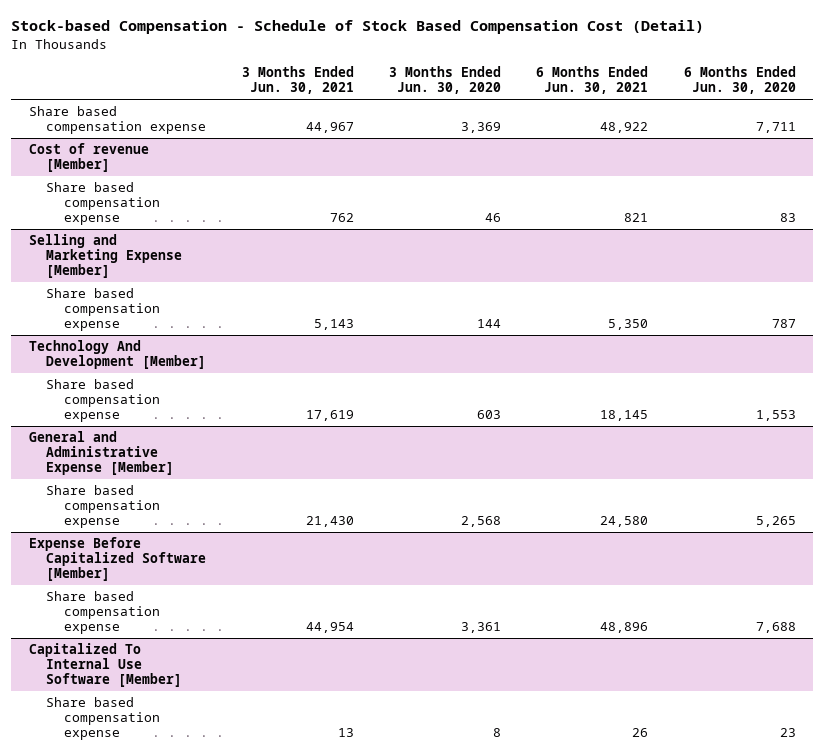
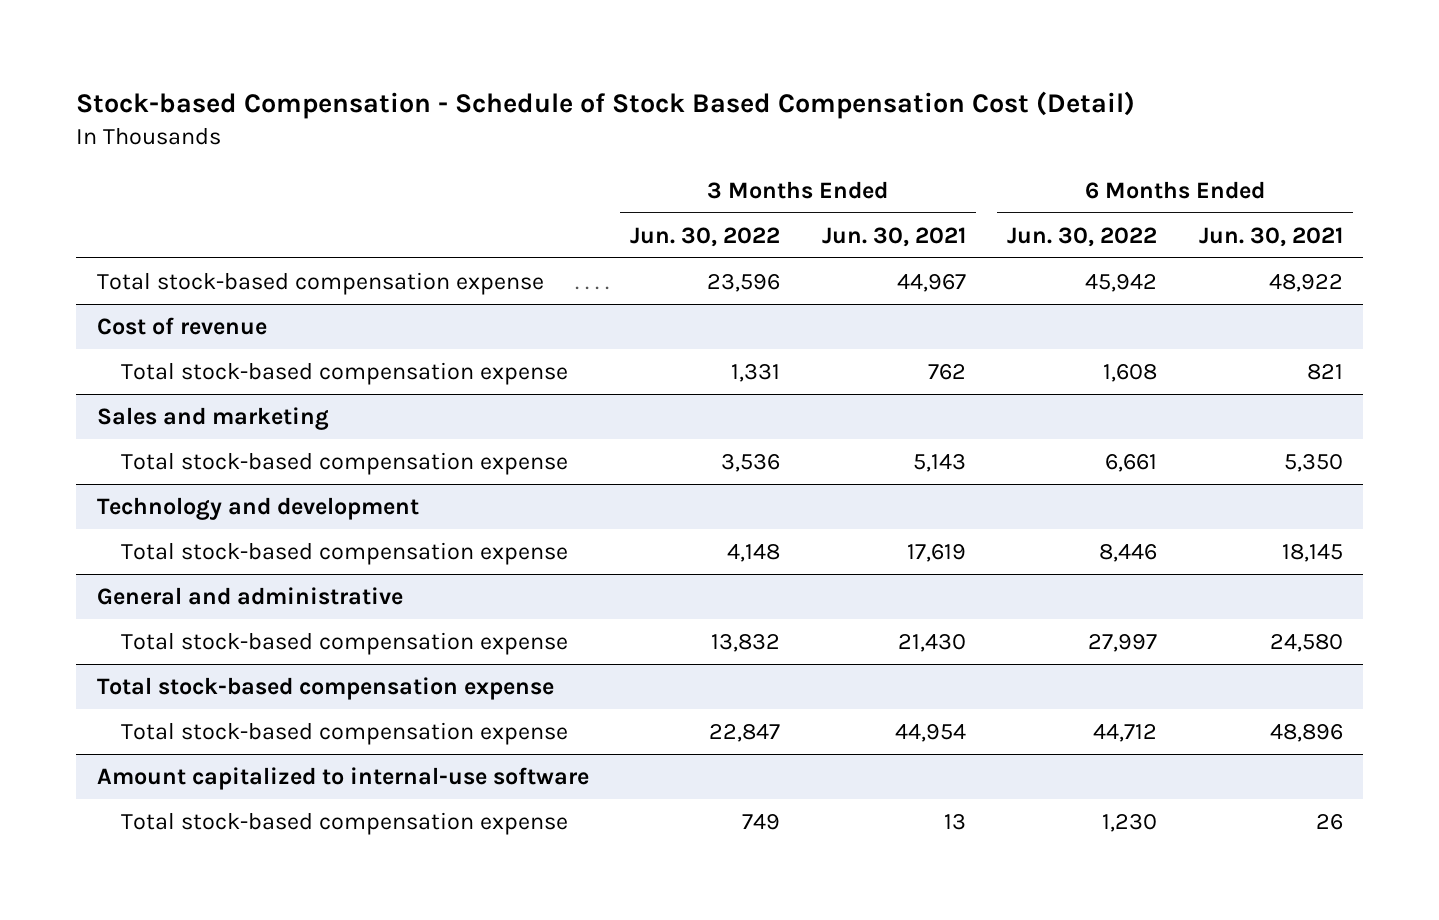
[388,66,501,95] 3 Months Ended Jun. 30, 2020 -> none
[683,66,796,95] 6 Months Ended Jun. 30, 2020 -> none
none -> [630,226,781,247] Jun. 30, 2022
none -> [1007,226,1158,247] Jun. 30, 2022
[28,106,207,135] Share based compensation expense -> [96,271,544,295] Total stock-based compensation expense
[28,143,149,173] Cost of revenue [Member] -> [96,316,267,335] Cost of revenue
[46,182,160,226] Share based compensation expense -> [120,361,568,385] Total stock-based compensation expense
[28,234,183,279] Selling and Marketing Expense [Member] -> [96,406,329,430] Sales and marketing
[46,288,160,332] Share based compensation expense -> [120,451,568,475] Total stock-based compensation expense
[28,340,207,370] Technology And Development [Member] -> [96,496,419,520] Technology and development
[46,379,160,423] Share based compensation expense -> [120,541,568,565] Total stock-based compensation expense
[28,431,175,476] General and Administrative Expense [Member] -> [96,586,403,605] General and administrative
[46,485,160,529] Share based compensation expense -> [120,631,568,655] Total stock-based compensation expense
[28,537,207,582] Expense Before Capitalized Software [Member] -> [96,676,554,700] Total stock-based compensation expense
[46,591,160,635] Share based compensation expense -> [120,721,568,745] Total stock-based compensation expense
[28,643,183,688] Capitalized To Internal Use Software [Member] -> [96,766,589,790] Amount capitalized to internal-use software
[46,697,160,741] Share based compensation expense -> [120,811,568,835] Total stock-based compensation expense

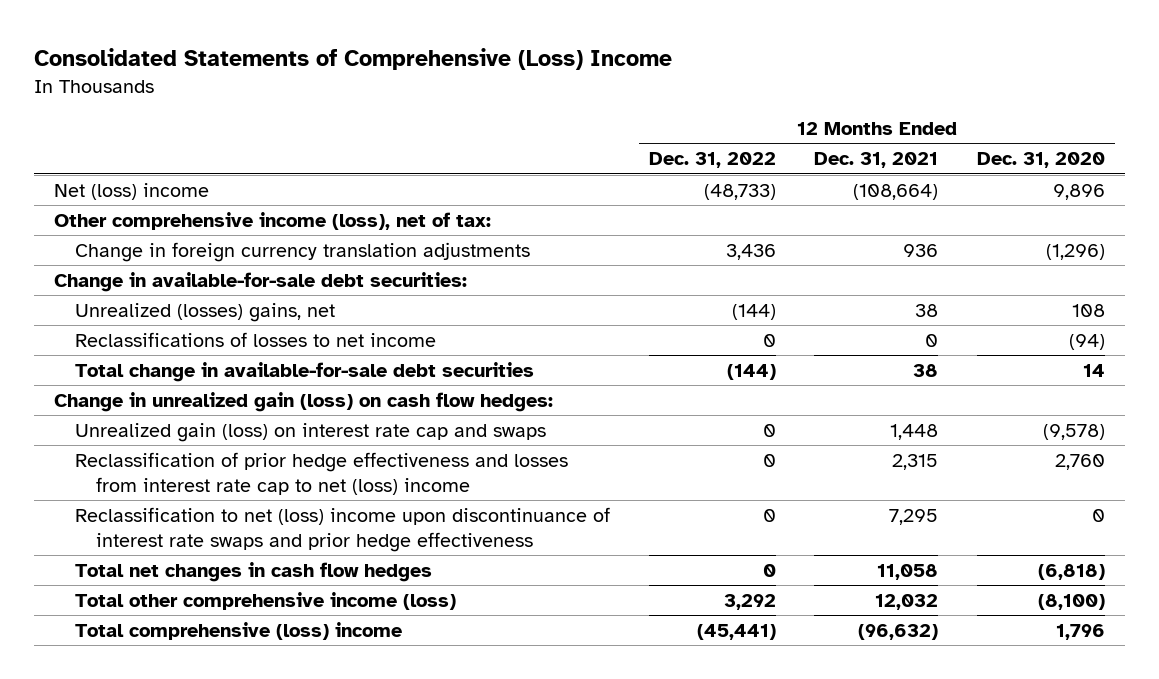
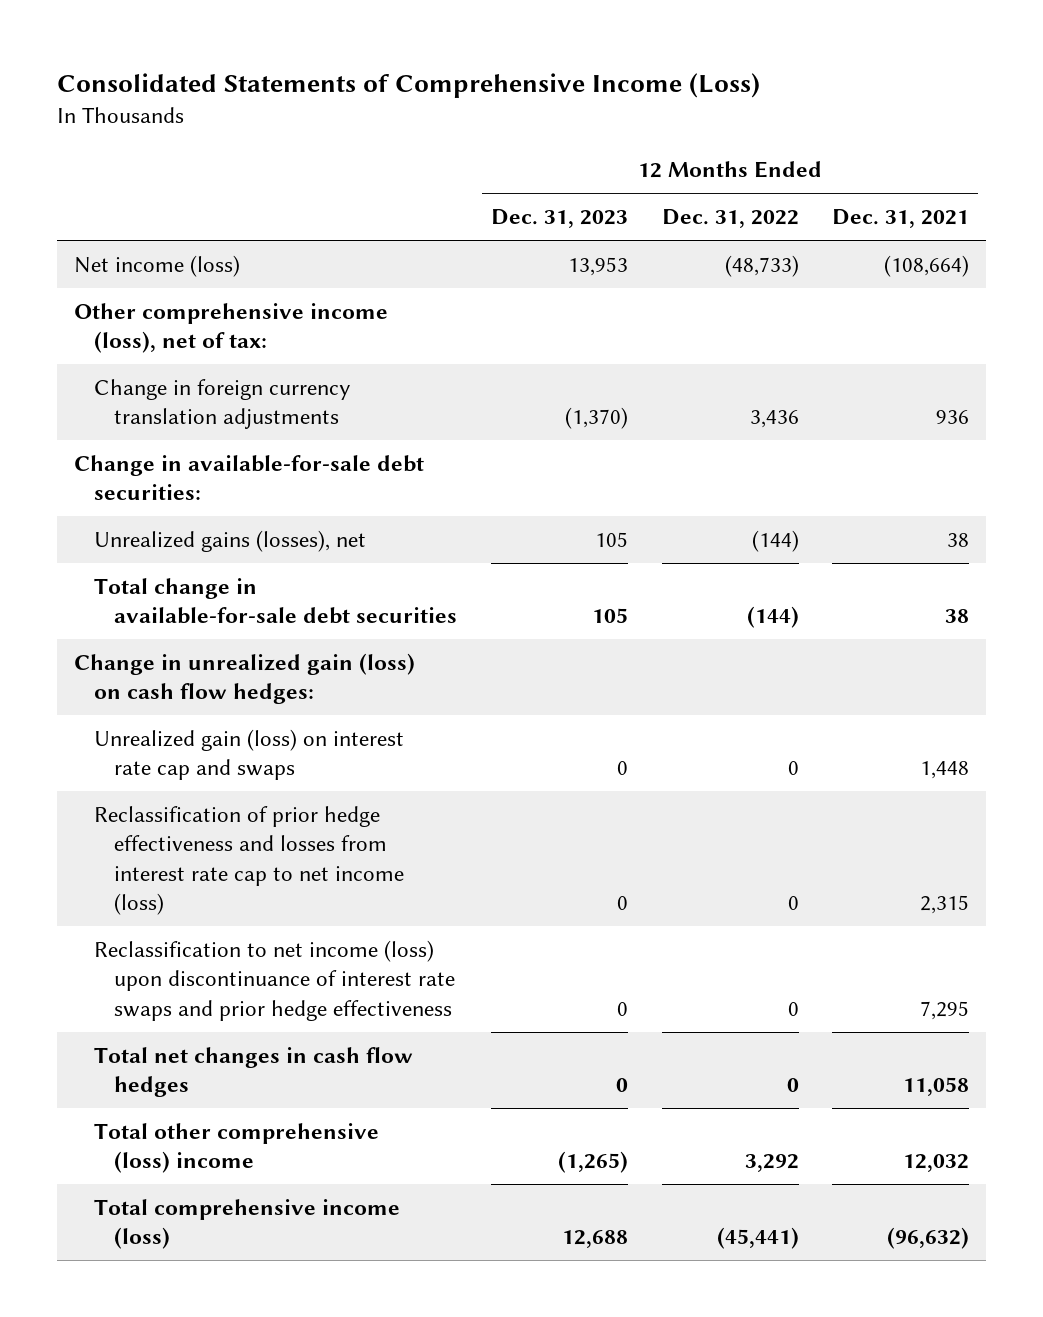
[34,47,673,70] Consolidated Statements of Comprehensive (Loss) Income -> [56,73,760,99] Consolidated Statements of Comprehensive Income (Loss)
[977,152,1106,169] Dec. 31, 2020 -> none
none -> [490,209,628,229] Dec. 31, 2023
[53,182,209,200] Net (loss) income -> [73,255,240,278] Net income (loss)
[74,331,436,347] Reclassifications of losses to net income -> none
[74,302,335,322] Unrealized (losses) gains, net -> [93,530,366,553] Unrealized gains (losses), net
[74,451,568,495] Reclassification of prior hedge effectiveness and losses from interest rate cap to net (loss) income -> [93,806,405,915] Reclassification of prior hedge effectiveness and losses from interest rate cap to net income (loss)
[74,506,610,552] Reclassification to net (loss) income upon discontinuance of interest rate swaps and prior hedge effectiveness -> [93,940,456,1021] Reclassification to net income (loss) upon discontinuance of interest rate swaps and prior hedge effectiveness
[74,591,456,610] Total other comprehensive income (loss) -> [93,1123,379,1174] Total other comprehensive (loss) income
[74,621,402,640] Total comprehensive (loss) income -> [93,1199,400,1250] Total comprehensive income (loss)

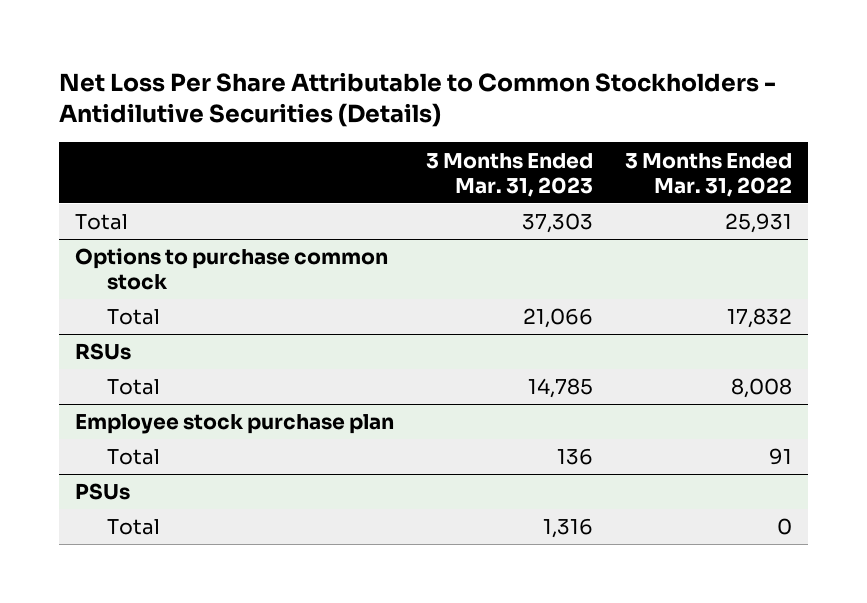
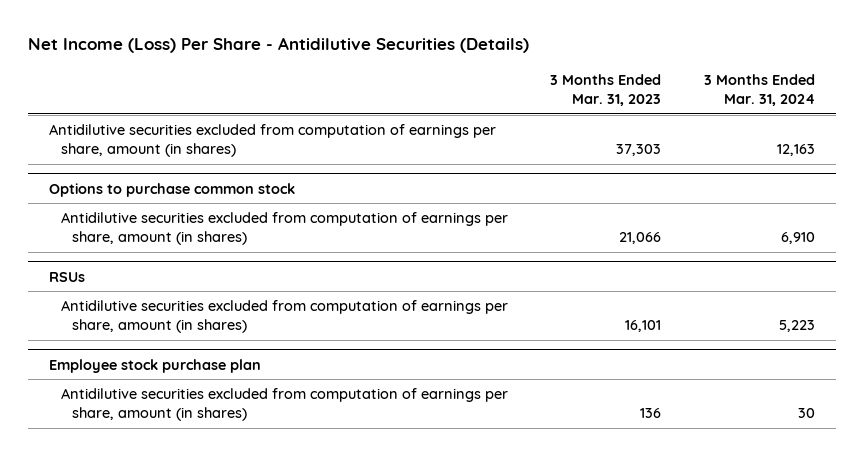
[58,71,776,128] Net Loss Per Share Attributable to Common Stockholders - Antidilutive Securities (Details) -> [27,37,529,54] Net Income (Loss) Per Share - Antidilutive Securities (Details)
[625,152,793,197] 3 Months Ended Mar. 31, 2022 -> none
none -> [703,74,815,107] 3 Months Ended Mar. 31, 2024
[75,214,129,231] Total -> [49,124,497,158] Antidilutive securities excluded from computation of earnings per share, amount (in shares)
[107,309,161,326] Total -> [60,212,508,246] Antidilutive securities excluded from computation of earnings per share, amount (in shares)
[107,379,161,396] Total -> none
none -> [60,300,508,334] Antidilutive securities excluded from computation of earnings per share, amount (in shares)
[75,483,131,501] PSUs -> none
[107,519,161,536] Total -> none
[107,449,161,466] Total -> [60,388,508,422] Antidilutive securities excluded from computation of earnings per share, amount (in shares)

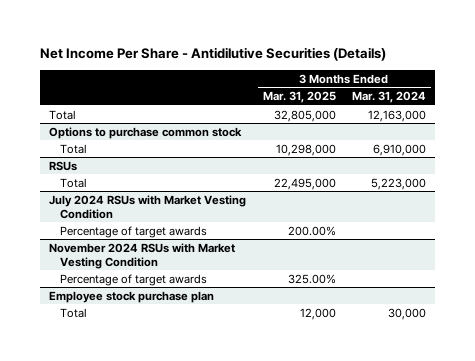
[27,37,529,54] Net Income (Loss) Per Share - Antidilutive Securities (Details) -> [40,47,387,62] Net Income Per Share - Antidilutive Securities (Details)
[550,74,662,107] 3 Months Ended Mar. 31, 2023 -> none
none -> [262,91,336,104] Mar. 31, 2025
[49,124,497,158] Antidilutive securities excluded from computation of earnings per share, amount (in shares) -> none
none -> [48,109,76,120] Total
[60,212,508,246] Antidilutive securities excluded from computation of earnings per share, amount (in shares) -> none
none -> [59,143,87,154] Total
[60,300,508,334] Antidilutive securities excluded from computation of earnings per share, amount (in shares) -> none
none -> [59,177,87,188] Total
none -> [48,194,246,219] July 2024 RSUs with Market Vesting Condition
none -> [59,225,207,238] Percentage of target awards
none -> [48,242,235,269] November 2024 RSUs with Market Vesting Condition
none -> [59,273,207,286] Percentage of target awards
[60,388,508,422] Antidilutive securities excluded from computation of earnings per share, amount (in shares) -> none
none -> [59,307,87,318] Total

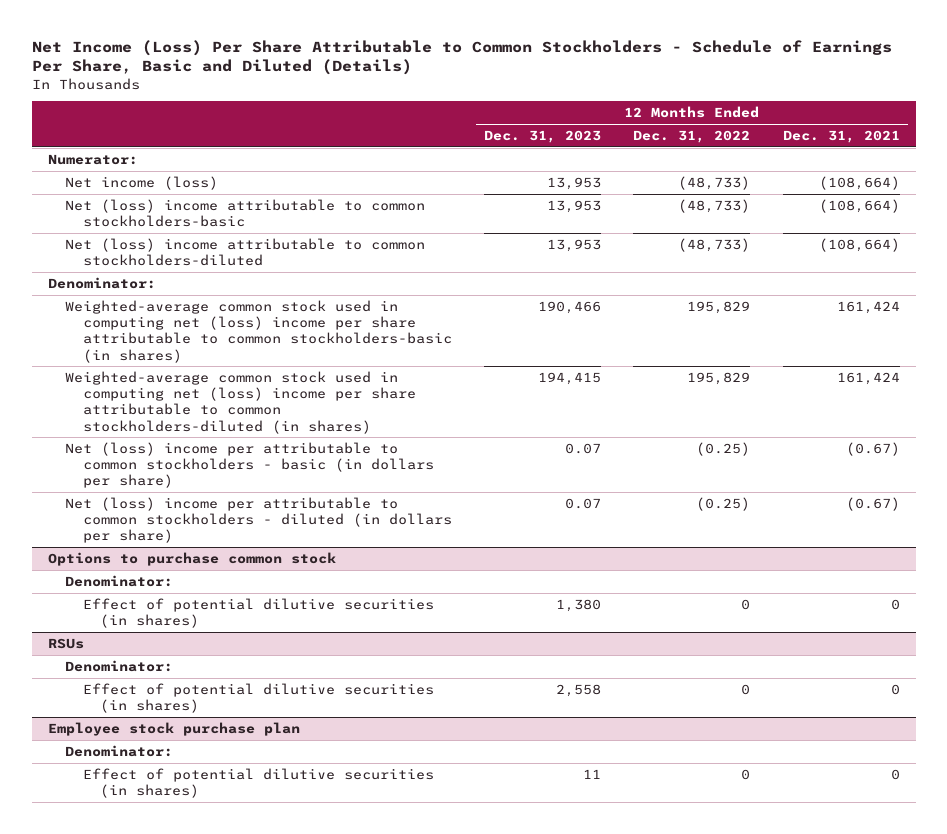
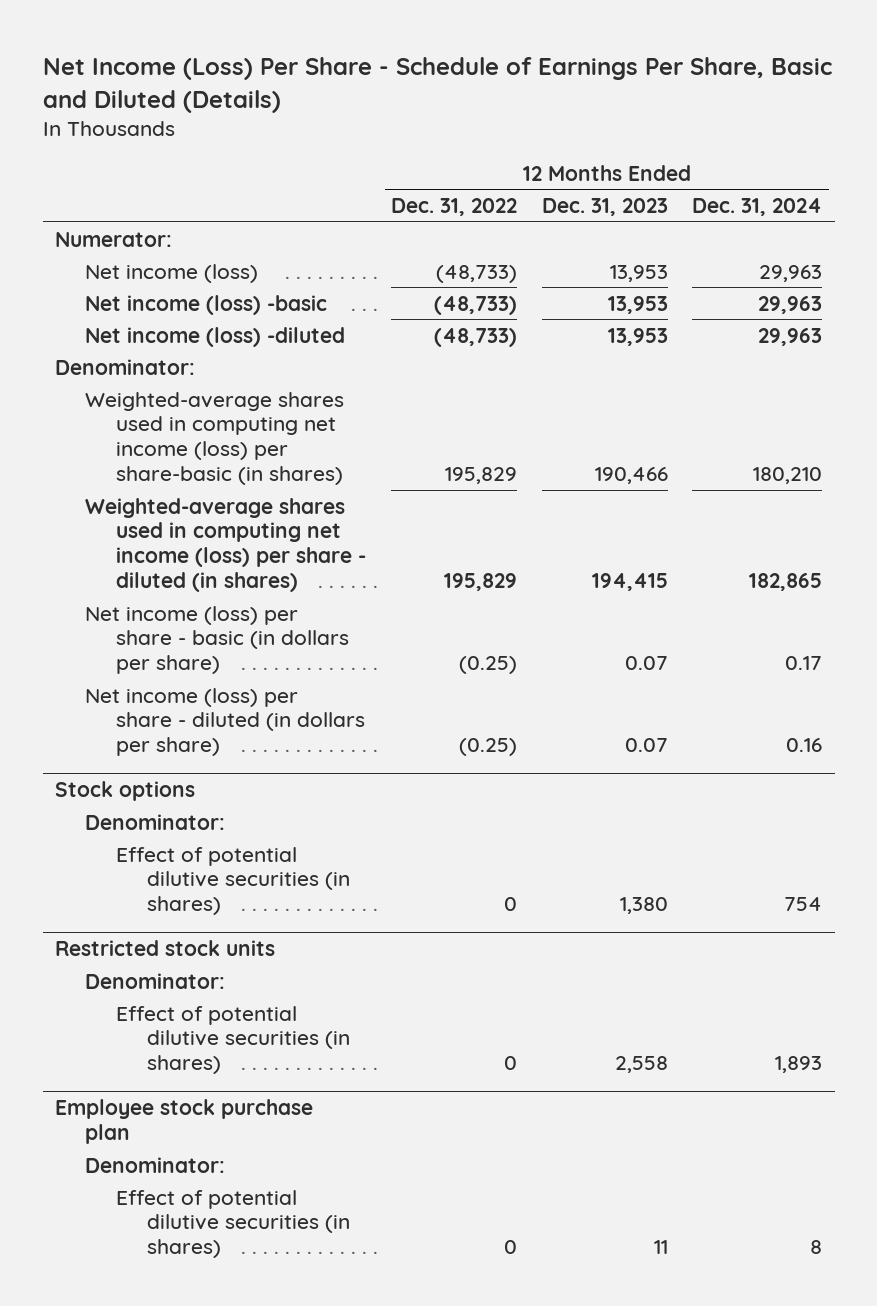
[31,39,892,76] Net Income (Loss) Per Share Attributable to Common Stockholders - Schedule of Earnings Per Share, Basic and Diluted (Details) -> [42,57,832,113] Net Income (Loss) Per Share - Schedule of Earnings Per Share, Basic and Diluted (Details)
[782,129,900,143] Dec. 31, 2021 -> none
none -> [692,198,823,217] Dec. 31, 2024
[65,198,426,228] Net (loss) income attributable to common stockholders-basic -> [85,294,328,315] Net income (loss) -basic
[65,237,426,267] Net (loss) income attributable to common stockholders-diluted -> [85,326,346,347] Net income (loss) -diluted
[65,299,452,363] Weighted-average common stock used in computing net (loss) income per share attributable to common stockholders-basic (in shares) -> [85,391,345,486] Weighted-average shares used in computing net income (loss) per share-basic (in shares)
[65,370,416,434] Weighted-average common stock used in computing net (loss) income per share attributable to common stockholders-diluted (in shares) -> [85,497,367,593] Weighted-average shares used in computing net income (loss) per share - diluted (in shares)
[65,441,434,489] Net (loss) income per attributable to common stockholders - basic (in dollars per share) -> [85,605,350,675] Net income (loss) per share - basic (in dollars per share)
[65,496,452,544] Net (loss) income per attributable to common stockholders - diluted (in dollars per share) -> [85,687,366,757] Net income (loss) per share - diluted (in dollars per share)
[47,551,336,566] Options to purchase common stock -> [54,781,195,802] Stock options
[47,637,84,649] RSUs -> [54,940,275,957] Restricted stock units

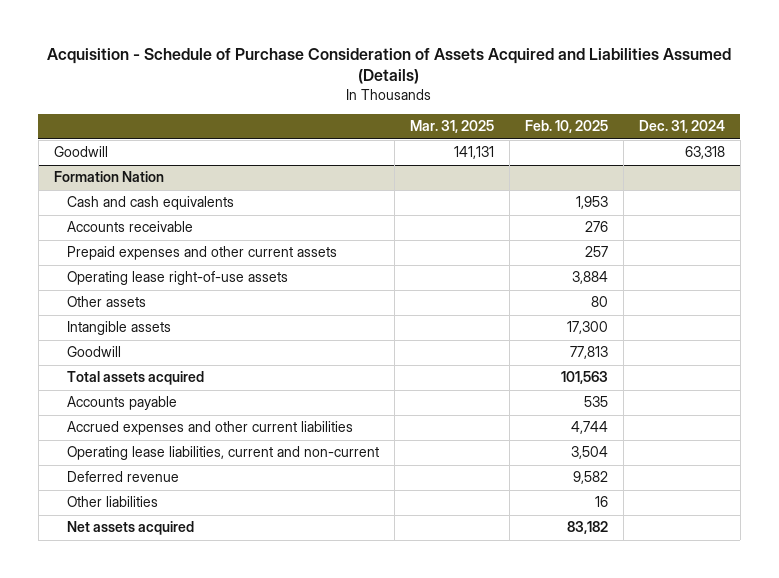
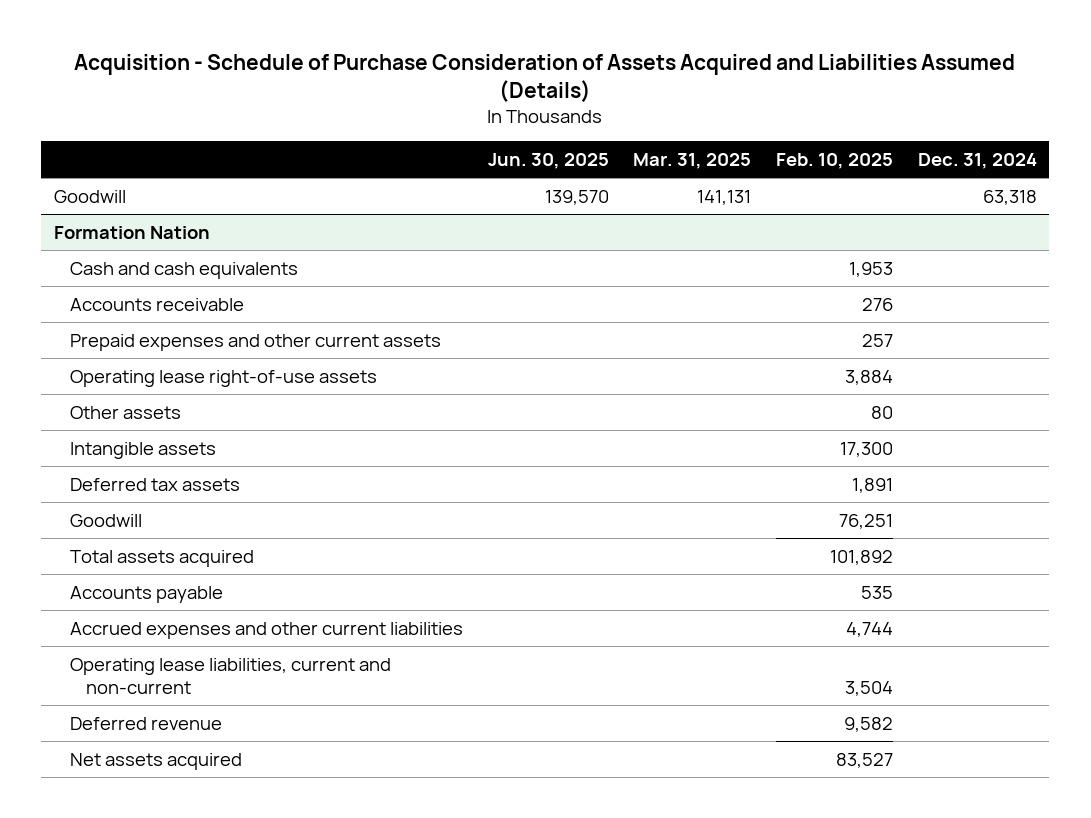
none -> [487,153,609,170] Jun. 30, 2025
none -> [69,477,240,491] Deferred tax assets
[569,346,608,360] 77,813 -> [839,513,894,529] 76,251
[560,371,608,385] 101,563 -> [830,549,894,565] 101,892
[66,496,158,508] Other liabilities -> none
[566,521,608,535] 83,182 -> [836,752,894,768] 83,527

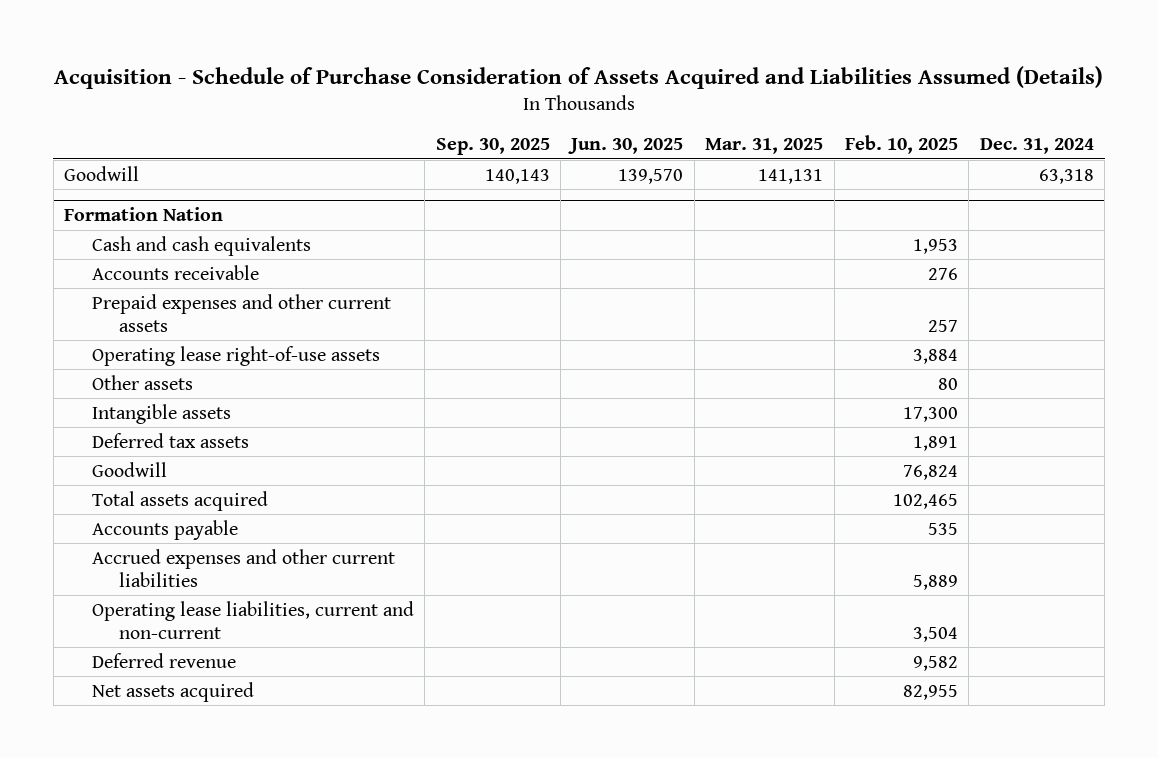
none -> [435,137,550,155] Sep. 30, 2025
[839,513,894,529] 76,251 -> [903,464,959,480] 76,824
[830,549,894,565] 101,892 -> [893,493,959,509] 102,465
[846,621,894,637] 4,744 -> [913,574,959,590] 5,889
[836,752,894,768] 83,527 -> [903,684,959,700] 82,955

